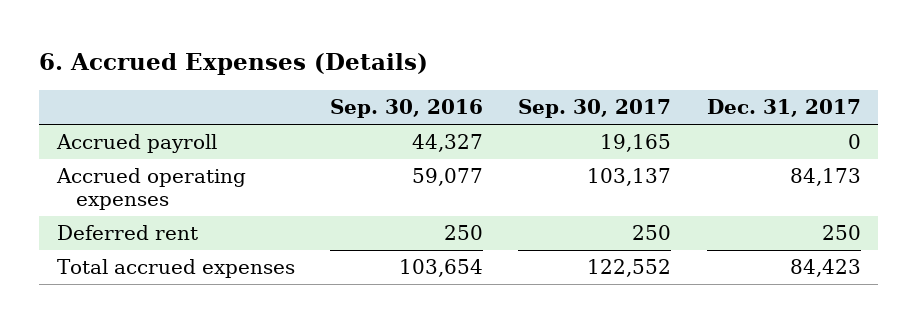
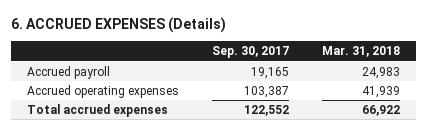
[39,52,429,75] 6. Accrued Expenses (Details) -> [10,17,226,34] 6. ACCRUED EXPENSES (Details)
[330,99,484,119] Sep. 30, 2016 -> none
[706,99,861,118] Dec. 31, 2017 -> none
none -> [321,46,400,58] Mar. 31, 2018
[56,225,198,241] Deferred rent -> none
[587,168,672,187] 103,137 -> [243,85,289,98] 103,387

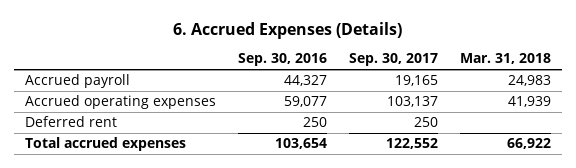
[10,17,226,34] 6. ACCRUED EXPENSES (Details) -> [172,21,402,39] 6. Accrued Expenses (Details)
none -> [237,53,327,67] Sep. 30, 2016
[243,85,289,98] 103,387 -> [386,96,438,108] 103,137
none -> [24,116,117,128] Deferred rent

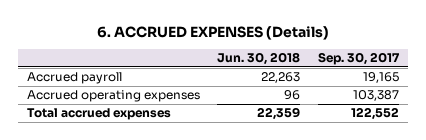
[172,21,402,39] 6. Accrued Expenses (Details) -> [96,25,329,40] 6. ACCRUED EXPENSES (Details)
[237,53,327,67] Sep. 30, 2016 -> none
[459,53,551,65] Mar. 31, 2018 -> none
none -> [217,52,301,66] Jun. 30, 2018
[24,116,117,128] Deferred rent -> none
[386,96,438,108] 103,137 -> [352,90,399,102] 103,387

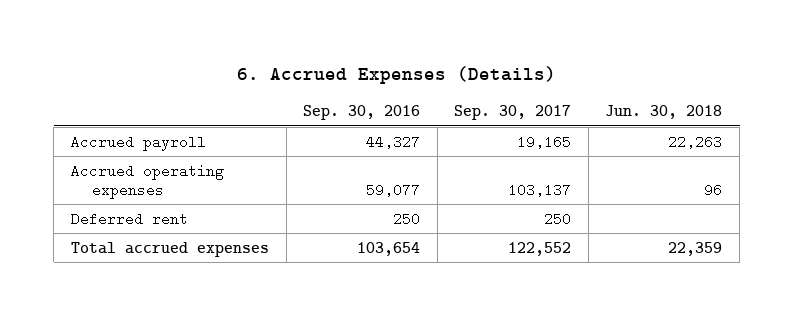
[96,25,329,40] 6. ACCRUED EXPENSES (Details) -> [236,66,556,85] 6. Accrued Expenses (Details)
none -> [303,105,421,121] Sep. 30, 2016
[352,90,399,102] 103,387 -> [508,183,572,198] 103,137
none -> [71,211,189,226] Deferred rent

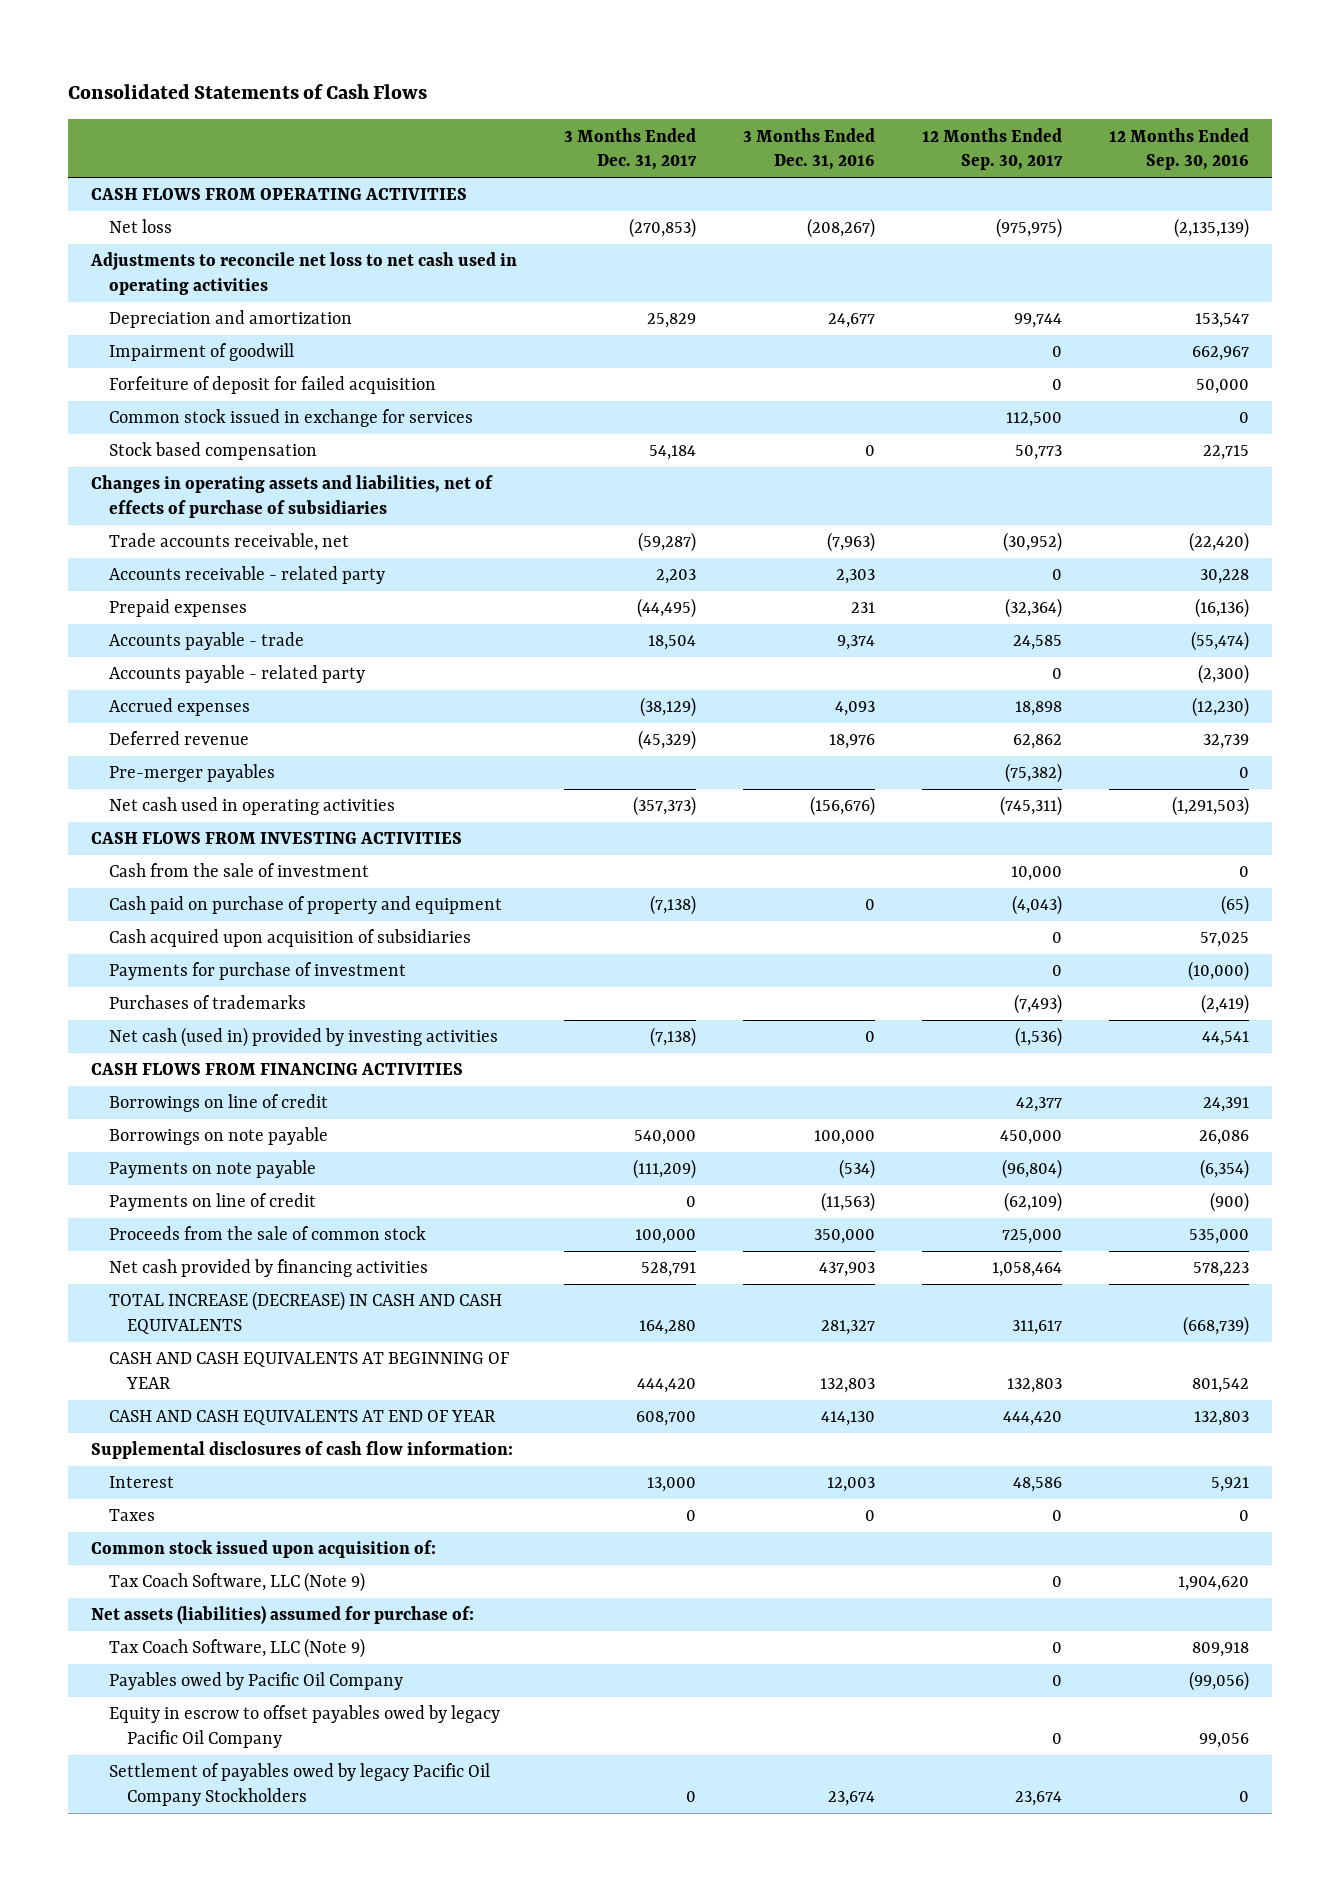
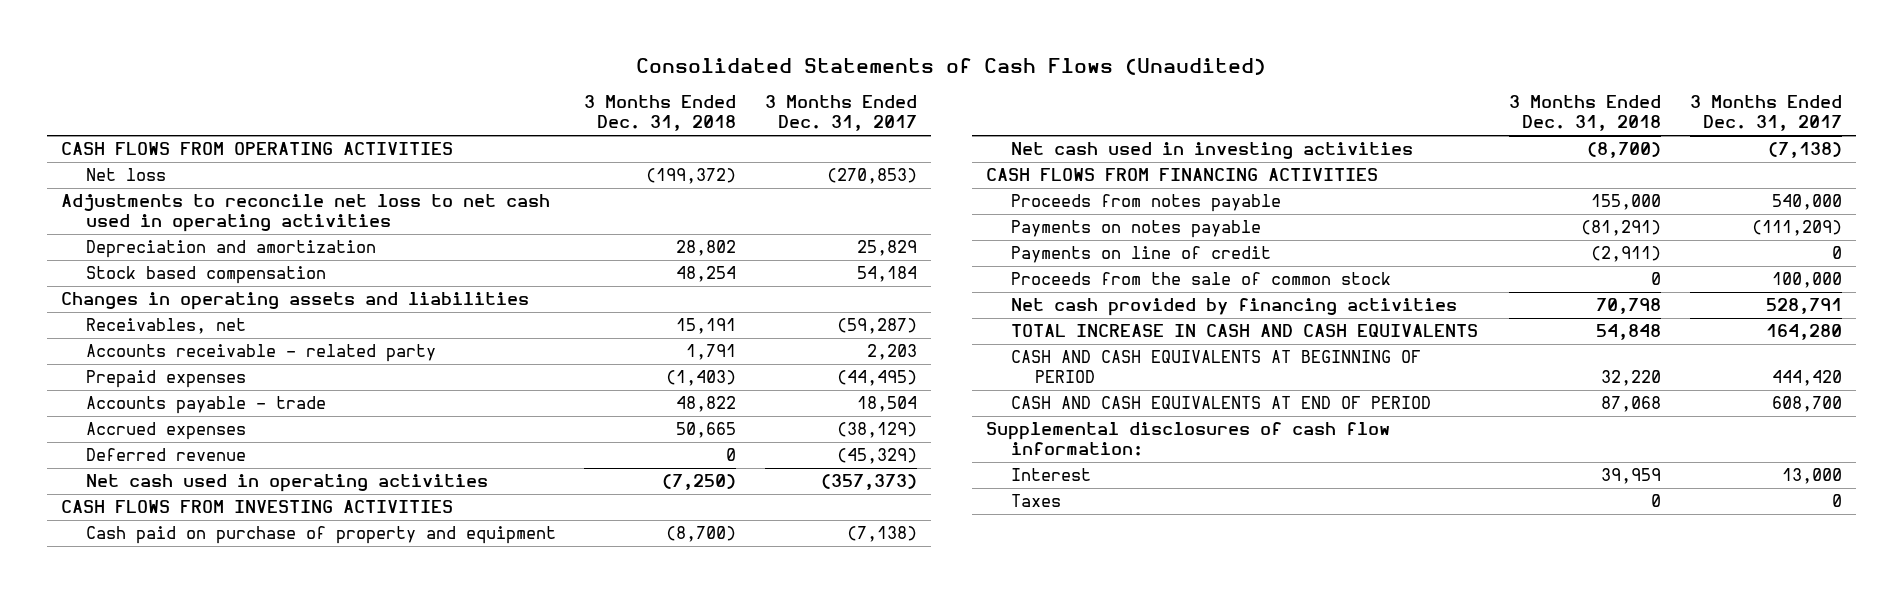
[67,84,427,100] Consolidated Statements of Cash Flows -> [636,57,1267,75] Consolidated Statements of Cash Flows (Unaudited)
[743,127,876,171] 3 Months Ended Dec. 31, 2016 -> none
[921,127,1063,171] 12 Months Ended Sep. 30, 2017 -> none
[1108,127,1249,171] 12 Months Ended Sep. 30, 2016 -> none
none -> [584,95,737,131] 3 Months Ended Dec. 31, 2018
[108,343,294,362] Impairment of goodwill -> none
[108,376,436,395] Forfeiture of deposit for failed acquisition -> none
[108,409,473,428] Common stock issued in exchange for services -> none
[91,475,494,518] Changes in operating assets and liabilities, net of effects of purchase of subsidiaries -> [61,292,530,311] Changes in operating assets and liabilities
[108,533,349,552] Trade accounts receivable, net -> [86,318,247,335] Receivables, net
[108,665,365,684] Accounts payable - related party -> none
[108,764,275,783] Pre-merger payables -> none
[108,863,369,878] Cash from the sale of investment -> none
[108,929,471,948] Cash acquired upon acquisition of subsidiaries -> none
[108,962,406,981] Payments for purchase of investment -> none
[108,995,306,1010] Purchases of trademarks -> none
[108,1027,498,1048] Net cash (used in) provided by investing activities -> [1010,142,1413,160] Net cash used in investing activities
[108,1094,328,1113] Borrowings on line of credit -> none
[108,1127,328,1146] Borrowings on note payable -> [1010,194,1281,213] Proceeds from notes payable
[108,1160,316,1179] Payments on note payable -> [1010,220,1261,239] Payments on notes payable
[108,1291,502,1334] TOTAL INCREASE (DECREASE) IN CASH AND CASH EQUIVALENTS -> [1010,324,1478,338] TOTAL INCREASE IN CASH AND CASH EQUIVALENTS
[108,1352,509,1389] CASH AND CASH EQUIVALENTS AT BEGINNING OF YEAR -> [1010,350,1421,384] CASH AND CASH EQUIVALENTS AT BEGINNING OF PERIOD
[108,1410,496,1426] CASH AND CASH EQUIVALENTS AT END OF YEAR -> [1010,396,1431,410] CASH AND CASH EQUIVALENTS AT END OF PERIOD
[91,1540,437,1559] Common stock issued upon acquisition of: -> none
[108,1572,365,1593] Tax Coach Software, LLC (Note 9) -> none
[91,1605,475,1625] Net assets (liabilities) assumed for purchase of: -> none
[108,1638,365,1659] Tax Coach Software, LLC (Note 9) -> none
[108,1672,403,1691] Payables owed by Pacific Oil Company -> none
[108,1705,500,1748] Equity in escrow to offset payables owed by legacy Pacific Oil Company -> none
[108,1763,490,1806] Settlement of payables owed by legacy Pacific Oil Company Stockholders -> none

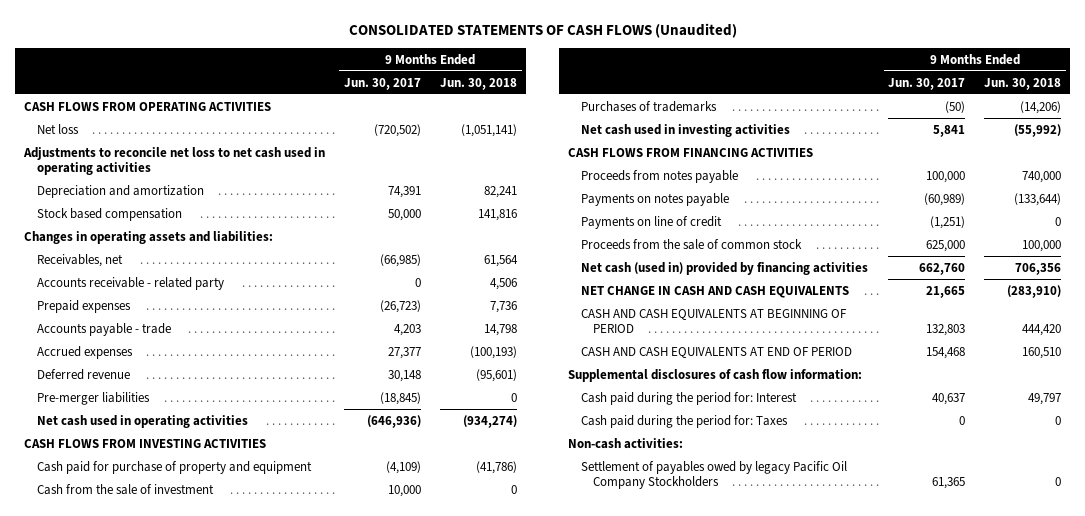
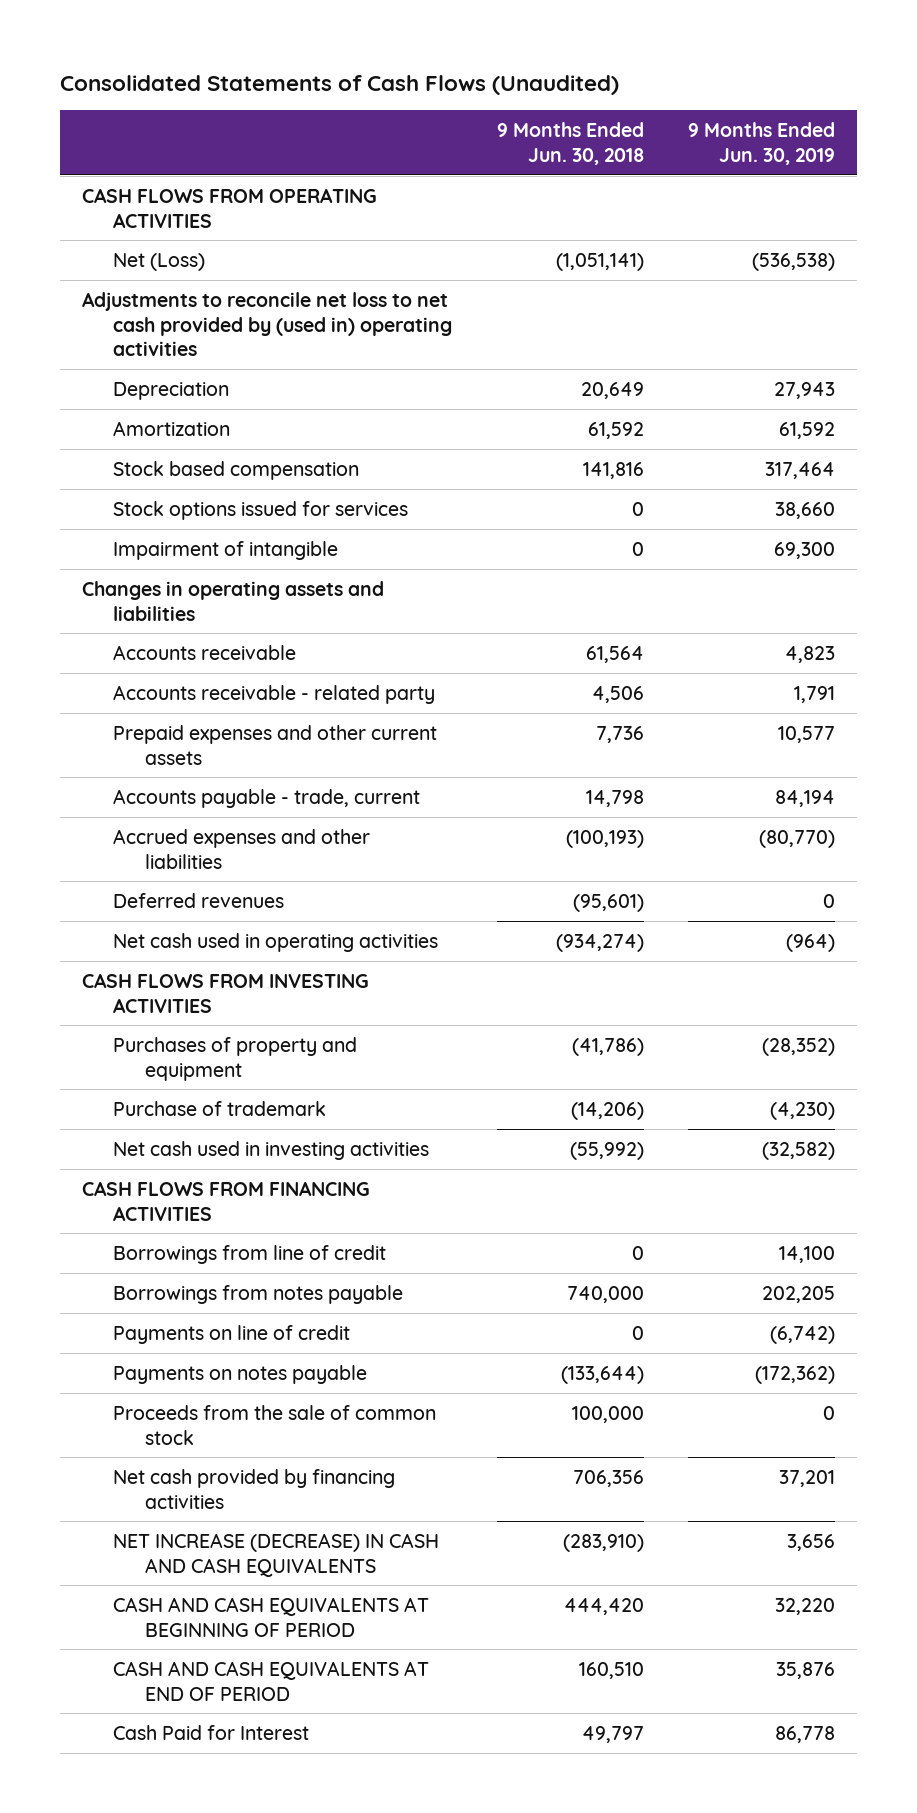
[348,23,737,39] CONSOLIDATED STATEMENTS OF CASH FLOWS (Unaudited) -> [59,74,619,95] Consolidated Statements of Cash Flows (Unaudited)
[344,77,422,90] Jun. 30, 2017 -> none
none -> [687,122,835,165] 9 Months Ended Jun. 30, 2019
[36,184,204,198] Depreciation and amortization -> none
[36,123,79,134] Net loss -> [113,252,206,271] Net (Loss)
[23,146,326,176] Adjustments to reconcile net loss to net cash used in operating activities -> [82,291,453,357] Adjustments to reconcile net loss to net cash provided by (used in) operating activities
none -> [113,381,230,400] Depreciation
none -> [113,420,231,436] Amortization
none -> [113,500,409,520] Stock options issued for services
none -> [113,540,339,560] Impairment of intangible
[24,230,274,244] Changes in operating assets and liabilities: -> [82,580,385,621] Changes in operating assets and liabilities
[36,253,123,267] Receivables, net -> [113,644,297,660] Accounts receivable
[36,391,150,405] Pre-merger liabilities -> none
[36,299,131,313] Prepaid expenses -> [113,724,438,765] Prepaid expenses and other current assets
[36,322,171,336] Accounts payable - trade -> [113,788,421,808] Accounts payable - trade, current
[36,345,133,359] Accrued expenses -> [113,828,371,869] Accrued expenses and other liabilities
[36,368,130,380] Deferred revenue -> [113,892,285,908] Deferred revenues
[36,483,214,495] Cash from the sale of investment -> none
[36,460,312,474] Cash paid for purchase of property and equipment -> [113,1036,358,1081] Purchases of property and equipment
[580,100,717,112] Purchases of trademarks -> [113,1100,327,1116] Purchase of trademark
none -> [113,1244,387,1264] Borrowings from line of credit
[580,169,738,183] Proceeds from notes payable -> [113,1284,404,1304] Borrowings from notes payable
[580,192,729,206] Payments on notes payable -> [113,1364,368,1384] Payments on notes payable
[580,261,868,275] Net cash (used in) provided by financing activities -> [113,1468,396,1509] Net cash provided by financing activities
[580,285,849,298] NET CHANGE IN CASH AND CASH EQUIVALENTS -> [113,1532,440,1577] NET INCREASE (DECREASE) IN CASH AND CASH EQUIVALENTS
[568,368,863,382] Supplemental disclosures of cash flow information: -> none
[580,414,788,428] Cash paid during the period for: Taxes -> none
[568,437,684,449] Non-cash activities: -> none
[580,460,847,490] Settlement of payables owed by legacy Pacific Oil Company Stockholders -> none
[580,391,797,405] Cash paid during the period for: Interest -> [113,1724,310,1740] Cash Paid for Interest

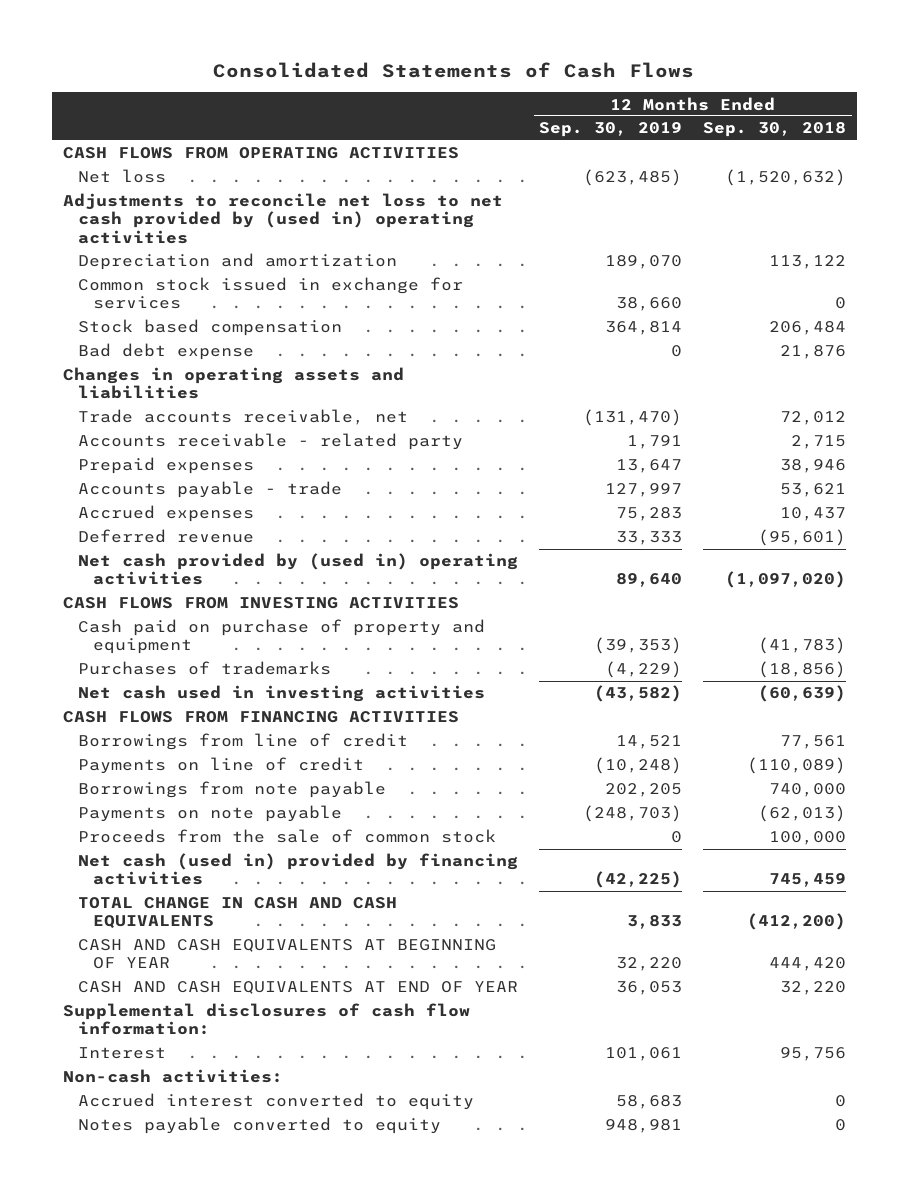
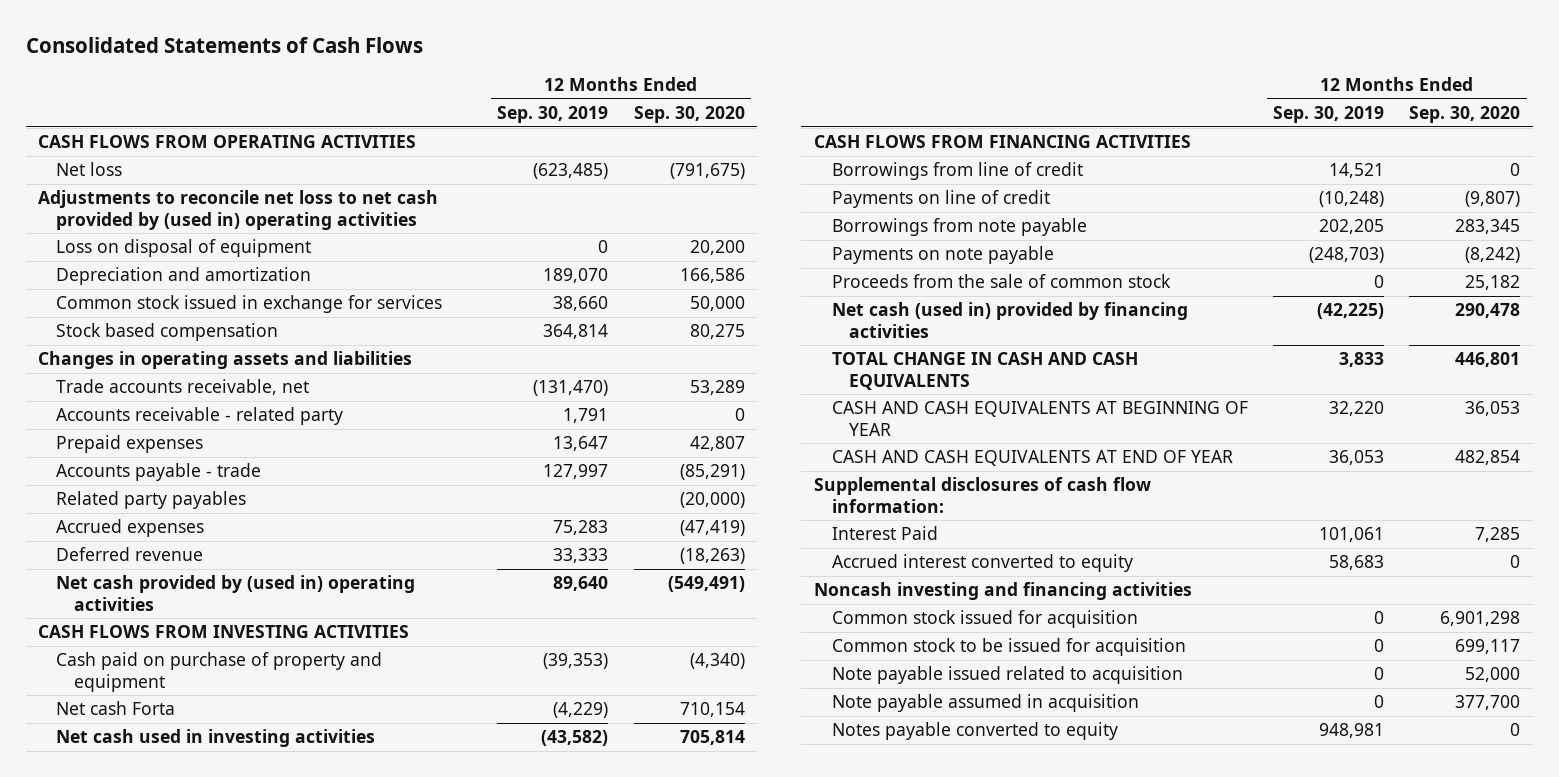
[703,122,847,138] Sep. 30, 2018 -> none
none -> [633,105,745,123] Sep. 30, 2020
none -> [55,239,311,258] Loss on disposal of equipment
[77,343,254,361] Bad debt expense -> none
none -> [55,491,246,510] Related party payables
[77,661,331,676] Purchases of trademarks -> [55,701,175,716] Net cash Forta
[62,1069,283,1084] Non-cash activities: -> none
[77,1047,166,1060] Interest -> [831,526,938,541] Interest Paid
none -> [814,582,1193,601] Noncash investing and financing activities
none -> [831,610,1138,629] Common stock issued for acquisition
none -> [831,638,1186,657] Common stock to be issued for acquisition
none -> [831,666,1183,685] Note payable issued related to acquisition
none -> [831,694,1139,713] Note payable assumed in acquisition

